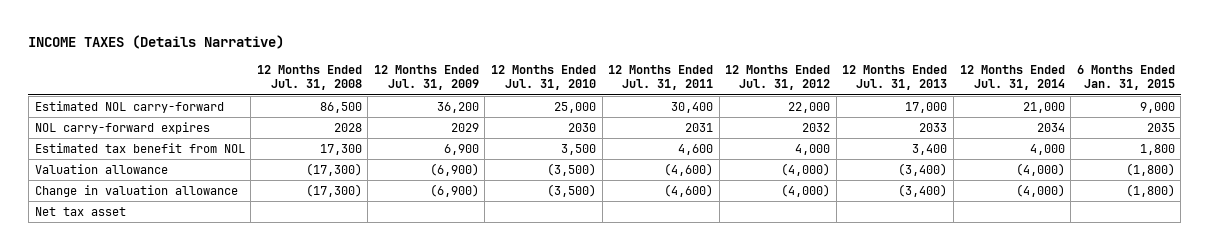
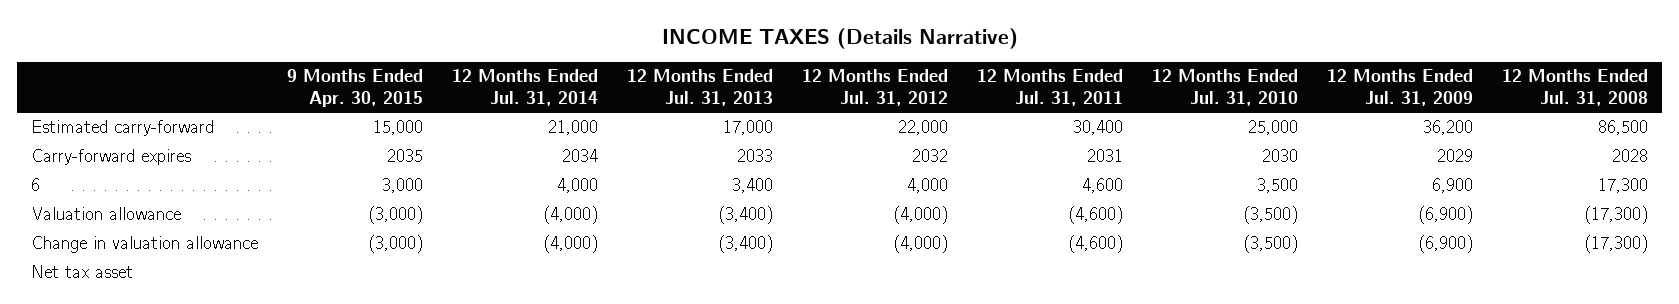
[1076,65,1175,91] 6 Months Ended Jan. 31, 2015 -> none
none -> [287,69,424,107] 9 Months Ended Apr. 30, 2015
[34,101,224,114] Estimated NOL carry-forward -> [31,120,215,137] Estimated carry-forward
[34,122,210,135] NOL carry-forward expires -> [31,149,192,166] Carry-forward expires
[34,143,245,154] Estimated tax benefit from NOL -> [31,178,41,192] 6

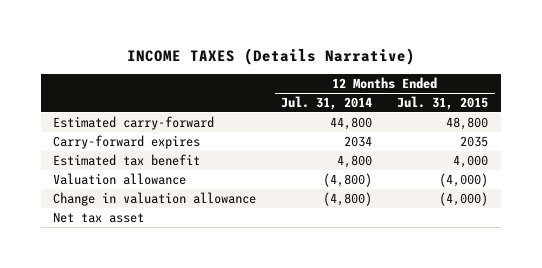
[287,69,424,107] 9 Months Ended Apr. 30, 2015 -> none
[627,69,774,106] 12 Months Ended Jul. 31, 2013 -> none
[802,69,949,106] 12 Months Ended Jul. 31, 2012 -> none
[977,69,1124,106] 12 Months Ended Jul. 31, 2011 -> none
[1152,69,1299,106] 12 Months Ended Jul. 31, 2010 -> none
[1326,69,1473,106] 12 Months Ended Jul. 31, 2009 -> none
[1501,69,1648,106] 12 Months Ended Jul. 31, 2008 -> none
none -> [397,96,489,111] Jul. 31, 2015
[548,120,599,136] 21,000 -> [330,117,373,131] 44,800
[31,178,41,192] 6 -> none
none -> [53,154,201,167] Estimated tax benefit
[543,206,599,225] (4,000) -> [323,173,373,188] (4,800)
[543,235,599,254] (4,000) -> [323,192,373,207] (4,800)

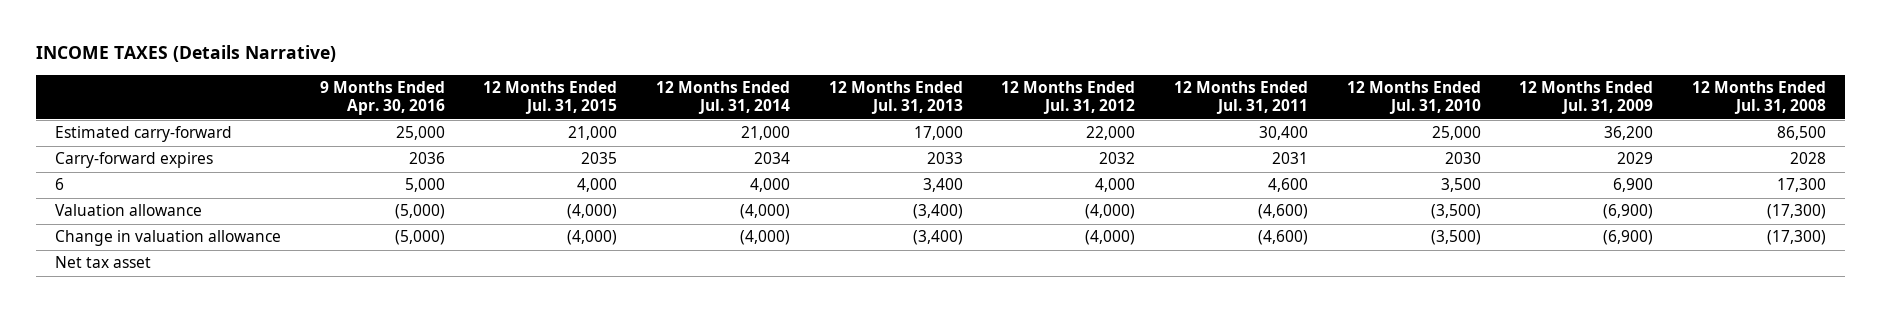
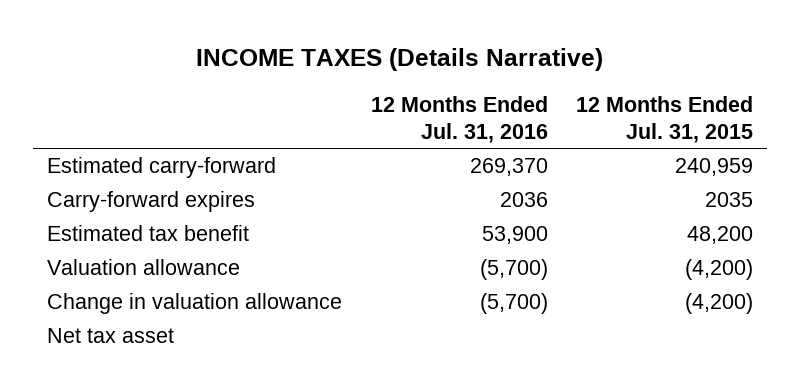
[319,81,445,116] 9 Months Ended Apr. 30, 2016 -> none
[655,81,790,115] 12 Months Ended Jul. 31, 2014 -> none
[828,81,963,115] 12 Months Ended Jul. 31, 2013 -> none
[1001,81,1136,115] 12 Months Ended Jul. 31, 2012 -> none
[1173,81,1308,115] 12 Months Ended Jul. 31, 2011 -> none
[1346,81,1481,115] 12 Months Ended Jul. 31, 2010 -> none
[1519,81,1654,115] 12 Months Ended Jul. 31, 2009 -> none
[1691,81,1826,115] 12 Months Ended Jul. 31, 2008 -> none
none -> [370,95,548,143] 12 Months Ended Jul. 31, 2016
[568,126,618,141] 21,000 -> [675,158,754,177] 240,959
[55,178,65,191] 6 -> none
none -> [47,225,250,242] Estimated tax benefit
[567,204,618,220] (4,000) -> [685,259,754,281] (4,200)
[567,230,618,246] (4,000) -> [685,293,754,315] (4,200)

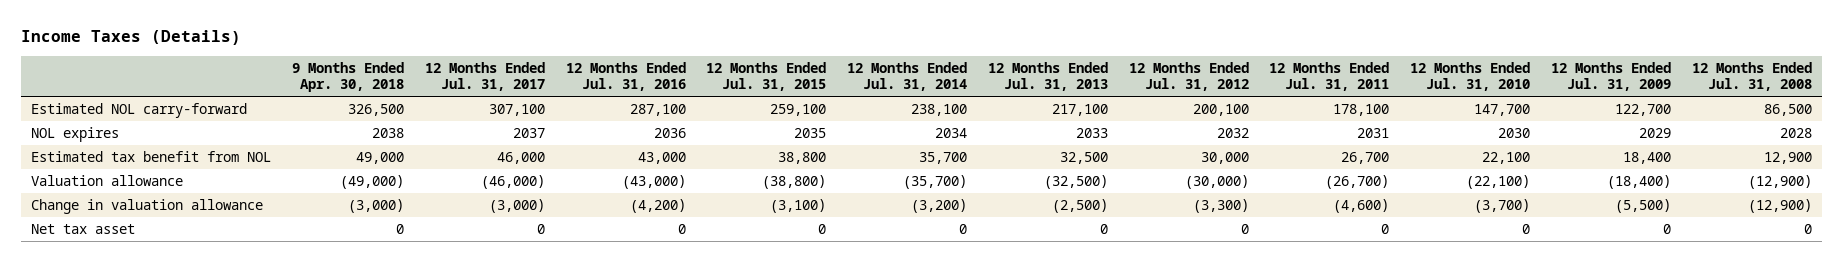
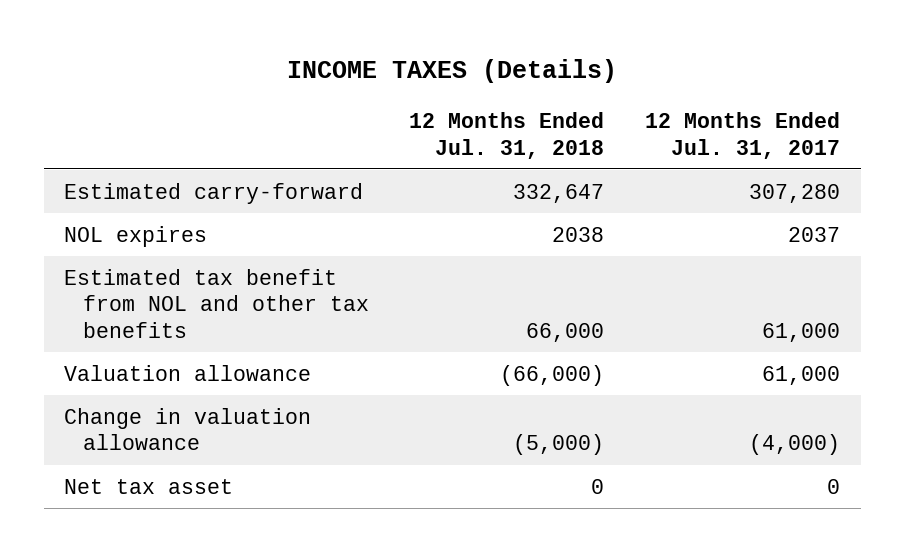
[21,30,242,46] Income Taxes (Details) -> [287,58,618,83] INCOME TAXES (Details)
[292,62,405,93] 9 Months Ended Apr. 30, 2018 -> none
[565,62,686,92] 12 Months Ended Jul. 31, 2016 -> none
[706,62,827,92] 12 Months Ended Jul. 31, 2015 -> none
[847,62,968,92] 12 Months Ended Jul. 31, 2014 -> none
[987,62,1108,92] 12 Months Ended Jul. 31, 2013 -> none
[1128,62,1249,92] 12 Months Ended Jul. 31, 2012 -> none
[1269,62,1390,92] 12 Months Ended Jul. 31, 2011 -> none
[1410,62,1531,92] 12 Months Ended Jul. 31, 2010 -> none
[1551,62,1672,92] 12 Months Ended Jul. 31, 2009 -> none
[1691,62,1812,92] 12 Months Ended Jul. 31, 2008 -> none
none -> [409,111,605,159] 12 Months Ended Jul. 31, 2018
[31,102,248,118] Estimated NOL carry-forward -> [64,182,364,204] Estimated carry-forward
[488,103,545,116] 307,100 -> [749,183,841,203] 307,280
[31,150,272,162] Estimated tax benefit from NOL -> [64,268,369,339] Estimated tax benefit from NOL and other tax benefits
[496,151,545,164] 46,000 -> [762,323,841,343] 61,000
[480,174,545,189] (46,000) -> [762,365,841,385] 61,000
[488,198,545,213] (3,000) -> [749,434,841,456] (4,000)

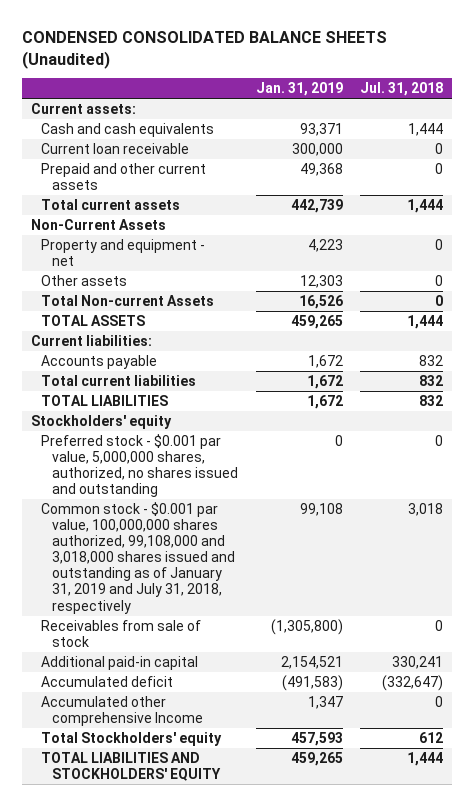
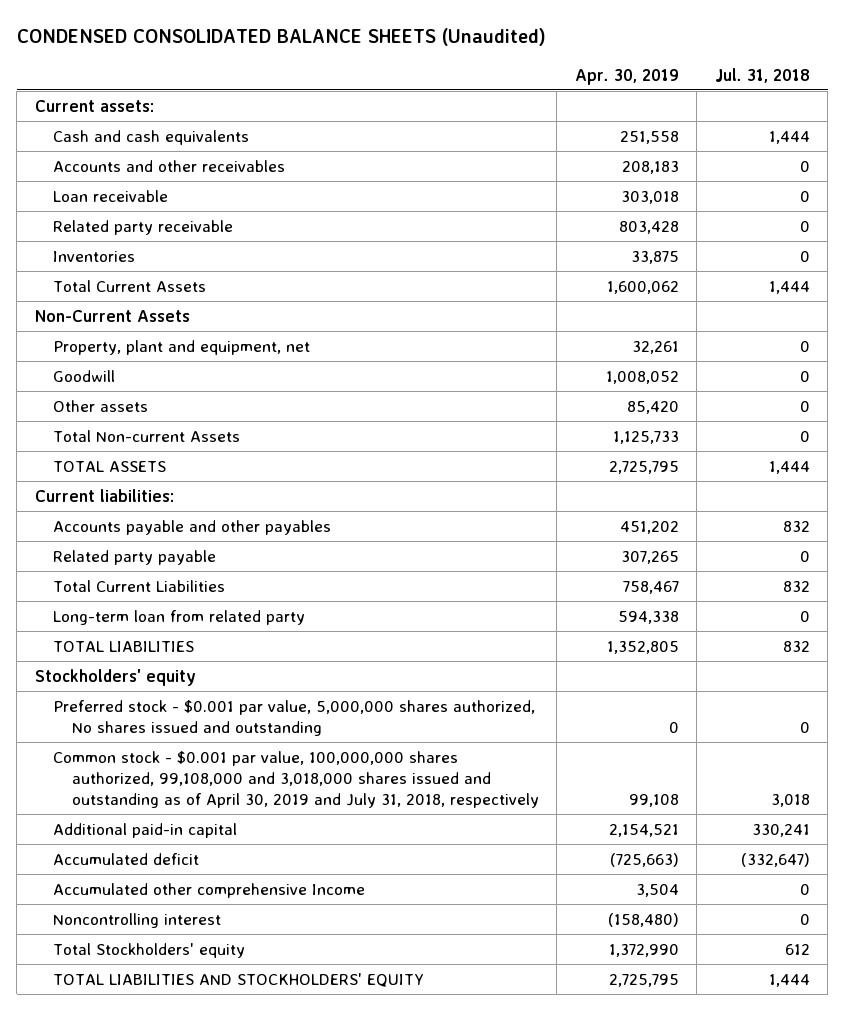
[255,82,343,97] Jan. 31, 2019 -> none
none -> [574,68,679,85] Apr. 30, 2019
[41,162,207,190] Prepaid and other current assets -> none
none -> [53,159,286,172] Accounts and other receivables
[41,142,190,154] Current loan receivable -> [53,189,169,202] Loan receivable
none -> [53,219,234,235] Related party receivable
none -> [53,250,136,262] Inventories
[41,198,181,210] Total current assets -> [53,279,207,292] Total Current Assets
[41,238,206,266] Property and equipment - net -> [53,339,311,355] Property, plant and equipment, net
none -> [53,369,116,382] Goodwill
[41,354,158,369] Accounts payable -> [53,519,332,535] Accounts payable and other payables
none -> [53,549,217,565] Related party payable
[41,374,197,386] Total current liabilities -> [53,579,226,592] Total Current Liabilities
none -> [53,609,306,625] Long-term loan from related party
[41,619,202,647] Receivables from sale of stock -> none
[41,433,239,498] Preferred stock - $0.001 par value, 5,000,000 shares, authorized, no shares issued and outstanding -> [53,699,536,736] Preferred stock - $0.001 par value, 5,000,000 shares authorized, No shares issued and outstanding
[41,501,236,614] Common stock - $0.001 par value, 100,000,000 shares authorized, 99,108,000 and 3,018,000 shares issued and outstanding as of January 31, 2019 and July 31, 2018, respectively -> [53,750,539,808] Common stock - $0.001 par value, 100,000,000 shares authorized, 99,108,000 and 3,018,000 shares issued and outstanding as of April 30, 2019 and July 31, 2018, respectively
none -> [53,912,222,928] Noncontrolling interest

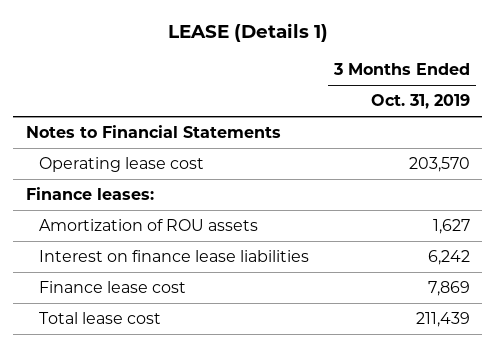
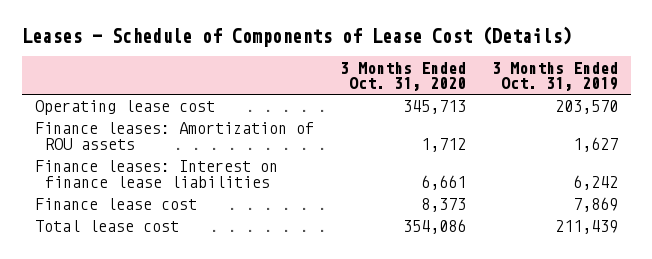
[167,23,328,43] LEASE (Details 1) -> [21,25,572,47] Leases - Schedule of Components of Lease Cost (Details)
none -> [339,61,466,92] 3 Months Ended Oct. 31, 2020
[25,125,281,139] Notes to Financial Statements -> none
[25,187,154,201] Finance leases: -> none
[39,219,259,232] Amortization of ROU assets -> [34,122,314,151] Finance leases: Amortization of ROU assets
[39,250,310,263] Interest on finance lease liabilities -> [34,160,278,189] Finance leases: Interest on finance lease liabilities

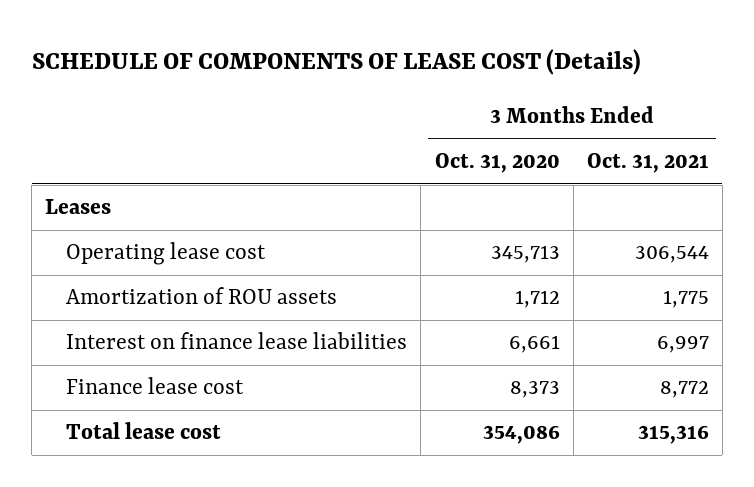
[21,25,572,47] Leases - Schedule of Components of Lease Cost (Details) -> [31,49,641,76] SCHEDULE OF COMPONENTS OF LEASE COST (Details)
[491,61,618,92] 3 Months Ended Oct. 31, 2019 -> none
none -> [586,153,709,174] Oct. 31, 2021
none -> [45,199,112,215] Leases
[34,122,314,151] Finance leases: Amortization of ROU assets -> [66,287,338,305] Amortization of ROU assets
[34,160,278,189] Finance leases: Interest on finance lease liabilities -> [66,332,408,350] Interest on finance lease liabilities

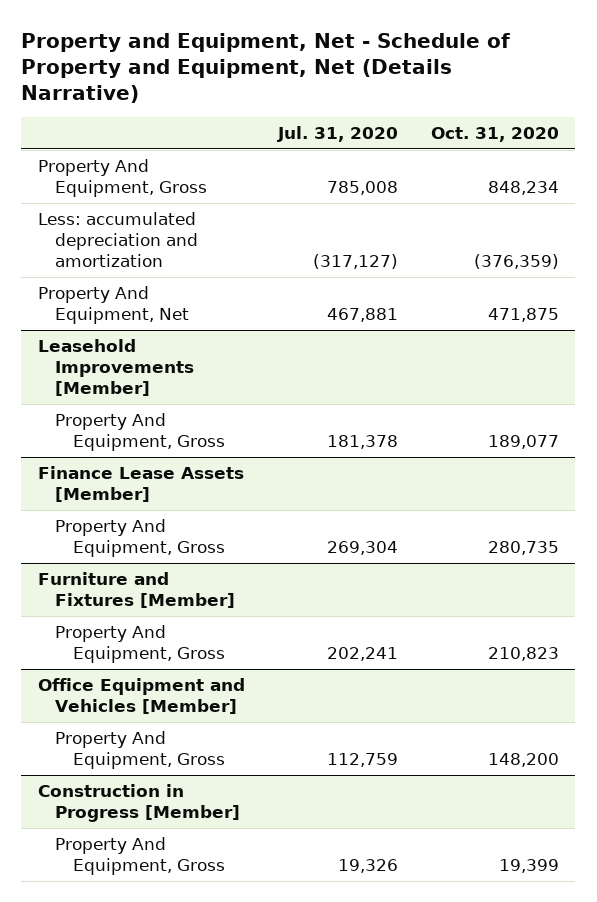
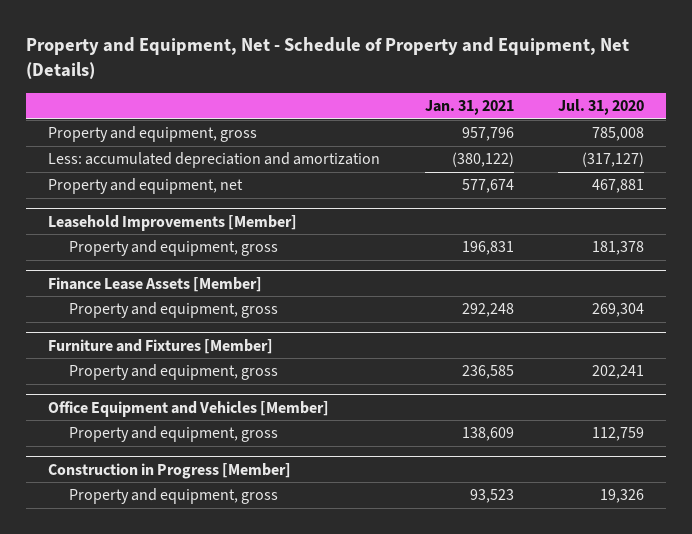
[21,32,511,104] Property and Equipment, Net - Schedule of Property and Equipment, Net (Details Narrative) -> [26,37,630,80] Property and Equipment, Net - Schedule of Property and Equipment, Net (Details)
[430,127,559,143] Oct. 31, 2020 -> none
none -> [424,99,514,115] Jan. 31, 2021
[37,158,208,198] Property And Equipment, Gross -> [48,126,258,143] Property and equipment, gross
[37,285,190,325] Property And Equipment, Net -> [48,178,244,195] Property and equipment, net
[55,412,225,452] Property And Equipment, Gross -> [68,240,278,257] Property and equipment, gross
[55,518,225,558] Property And Equipment, Gross -> [68,302,278,319] Property and equipment, gross
[55,624,225,664] Property And Equipment, Gross -> [68,364,278,381] Property and equipment, gross
[55,730,225,770] Property And Equipment, Gross -> [68,426,278,443] Property and equipment, gross
[55,836,225,876] Property And Equipment, Gross -> [68,488,278,505] Property and equipment, gross

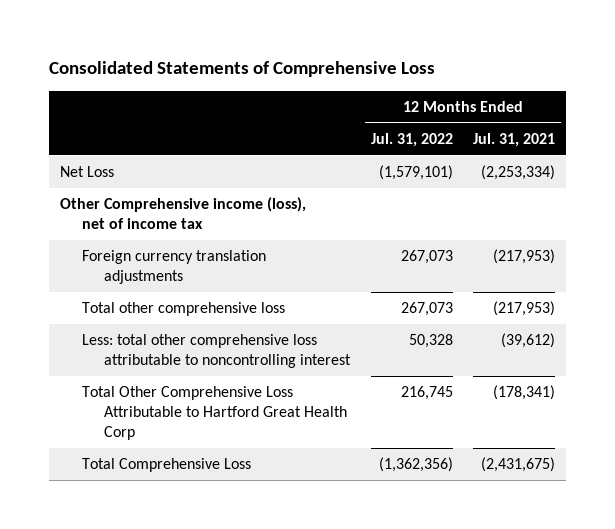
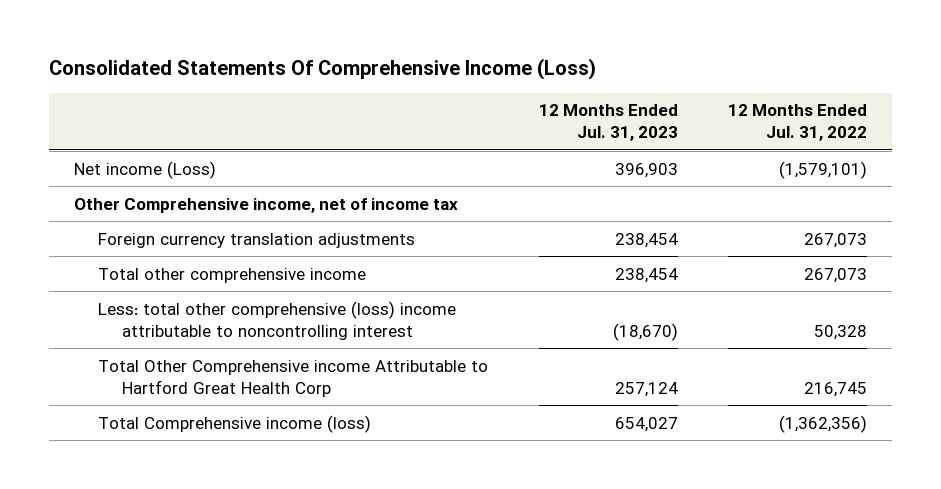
[49,61,436,78] Consolidated Statements of Comprehensive Loss -> [48,58,596,81] Consolidated Statements Of Comprehensive Income (Loss)
[473,133,556,148] Jul. 31, 2021 -> none
none -> [538,104,678,142] 12 Months Ended Jul. 31, 2023
[59,166,114,178] Net Loss -> [73,160,216,179] Net income (Loss)
[59,197,306,230] Other Comprehensive income (loss), net of income tax -> [73,197,458,213] Other Comprehensive income, net of income tax
[81,302,285,317] Total other comprehensive loss -> [98,267,367,283] Total other comprehensive income
[81,334,351,369] Less: total other comprehensive loss attributable to noncontrolling interest -> [98,300,457,340] Less: total other comprehensive (loss) income attributable to noncontrolling interest
[81,386,347,440] Total Other Comprehensive Loss Attributable to Hartford Great Health Corp -> [98,359,489,397] Total Other Comprehensive income Attributable to Hartford Great Health Corp
[81,458,251,473] Total Comprehensive Loss -> [98,414,372,433] Total Comprehensive income (loss)

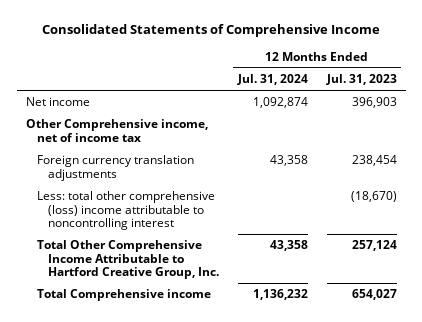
[48,58,596,81] Consolidated Statements Of Comprehensive Income (Loss) -> [42,24,381,38] Consolidated Statements of Comprehensive Income
[728,104,868,142] 12 Months Ended Jul. 31, 2022 -> none
none -> [236,74,308,86] Jul. 31, 2024
[73,160,216,179] Net income (Loss) -> [25,97,90,107] Net income
[98,267,367,283] Total other comprehensive income -> none
[98,359,489,397] Total Other Comprehensive income Attributable to Hartford Great Health Corp -> [37,240,220,280] Total Other Comprehensive Income Attributable to Hartford Creative Group, Inc.
[98,414,372,433] Total Comprehensive income (loss) -> [37,289,212,302] Total Comprehensive income

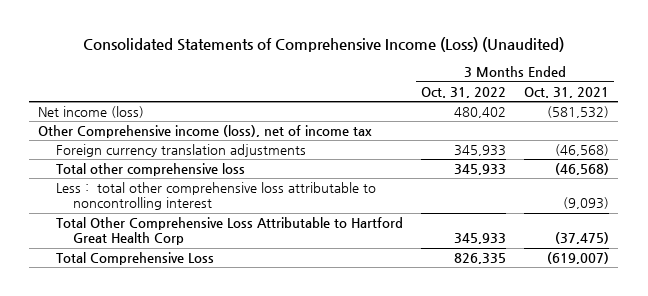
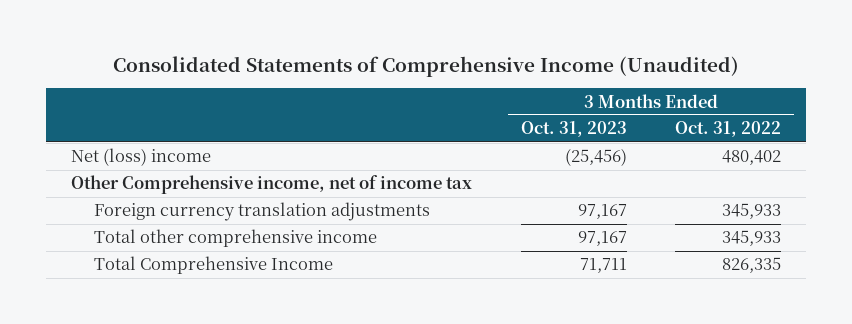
[82,37,564,53] Consolidated Statements of Comprehensive Income (Loss) (Unaudited) -> [113,56,740,78] Consolidated Statements of Comprehensive Income (Unaudited)
[524,86,610,98] Oct. 31, 2021 -> none
none -> [520,121,627,138] Oct. 31, 2023
[38,106,145,119] Net income (loss) -> [70,148,211,167] Net (loss) income
[38,125,373,139] Other Comprehensive income (loss), net of income tax -> [70,175,472,195] Other Comprehensive income, net of income tax
[55,182,376,211] Less： total other comprehensive loss attributable to noncontrolling interest -> none
[55,217,403,246] Total Other Comprehensive Loss Attributable to Hartford Great Health Corp -> none
[55,163,245,177] Total other comprehensive loss -> [94,229,378,248] Total other comprehensive income
[55,252,214,266] Total Comprehensive Loss -> [94,256,334,275] Total Comprehensive Income

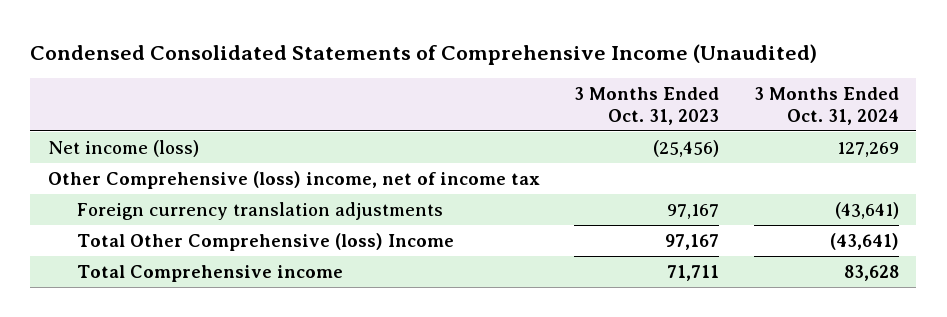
[113,56,740,78] Consolidated Statements of Comprehensive Income (Unaudited) -> [30,43,818,65] Condensed Consolidated Statements of Comprehensive Income (Unaudited)
[675,121,782,138] Oct. 31, 2022 -> none
none -> [753,87,899,125] 3 Months Ended Oct. 31, 2024
[70,148,211,167] Net (loss) income -> [47,139,199,157] Net income (loss)
[70,175,472,195] Other Comprehensive income, net of income tax -> [47,170,540,189] Other Comprehensive (loss) income, net of income tax
[94,229,378,248] Total other comprehensive income -> [76,232,454,251] Total Other Comprehensive (loss) Income
[94,256,334,275] Total Comprehensive Income -> [76,264,343,282] Total Comprehensive income

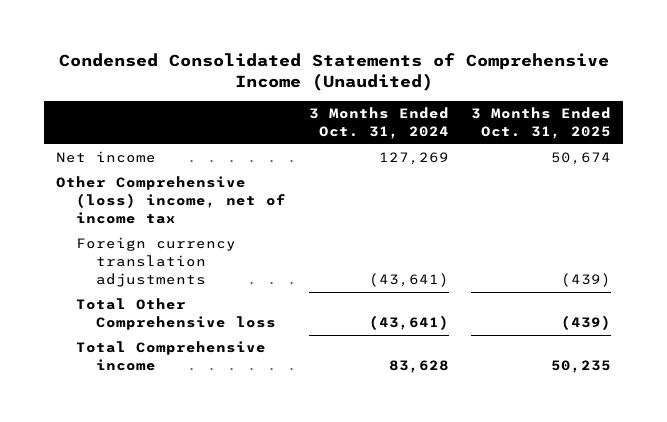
[574,87,720,125] 3 Months Ended Oct. 31, 2023 -> none
none -> [471,107,612,139] 3 Months Ended Oct. 31, 2025
[47,139,199,157] Net income (loss) -> [55,151,156,164] Net income
[76,232,454,251] Total Other Comprehensive (loss) Income -> [75,298,276,331] Total Other Comprehensive loss

